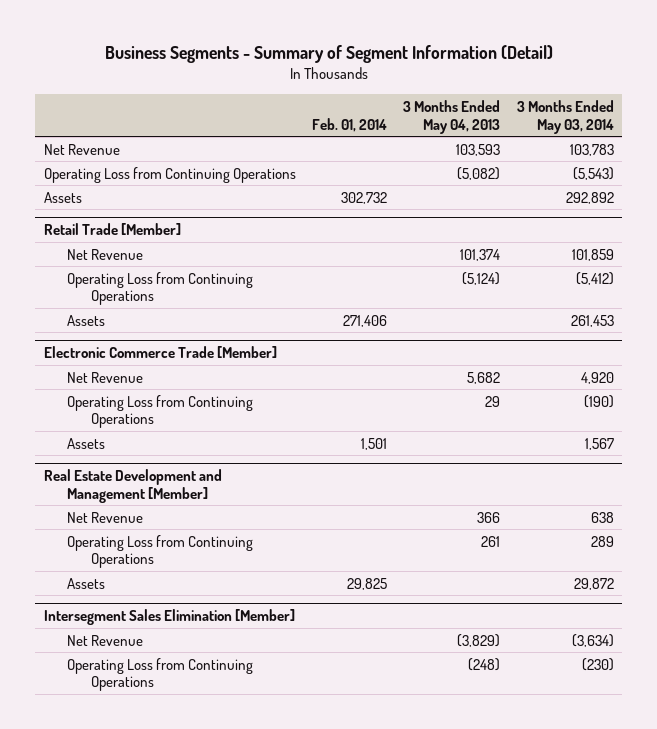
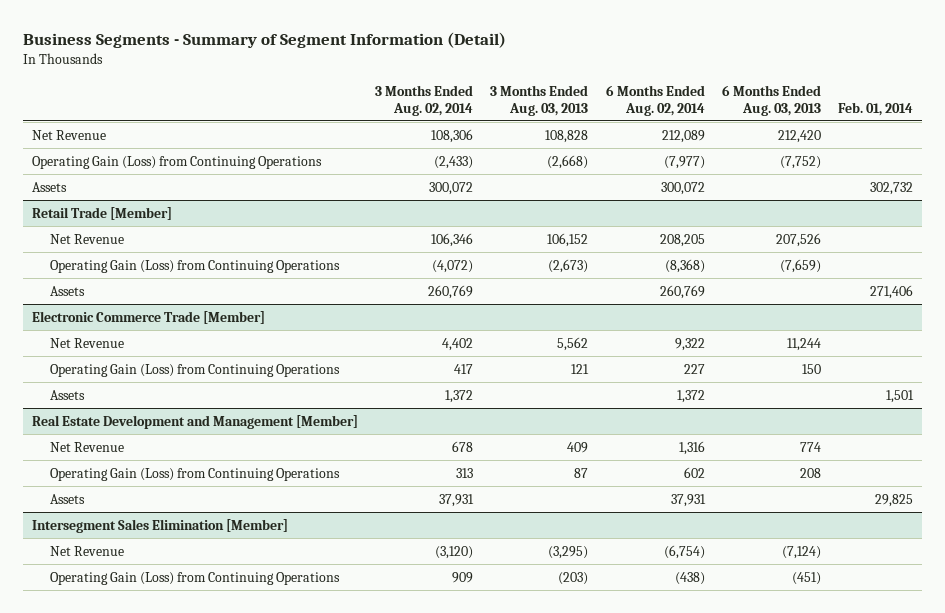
[403,100,501,134] 3 Months Ended May 04, 2013 -> none
[516,100,614,134] 3 Months Ended May 03, 2014 -> none
none -> [375,85,474,116] 3 Months Ended Aug. 02, 2014
none -> [490,85,589,116] 3 Months Ended Aug. 03, 2013
none -> [605,85,705,116] 6 Months Ended Aug. 02, 2014
none -> [722,85,822,116] 6 Months Ended Aug. 03, 2013
[43,166,296,183] Operating Loss from Continuing Operations -> [31,155,322,169] Operating Gain (Loss) from Continuing Operations
[67,271,254,306] Operating Loss from Continuing Operations -> [49,259,340,273] Operating Gain (Loss) from Continuing Operations
[67,394,254,429] Operating Loss from Continuing Operations -> [49,363,340,377] Operating Gain (Loss) from Continuing Operations
[67,534,254,569] Operating Loss from Continuing Operations -> [49,467,340,481] Operating Gain (Loss) from Continuing Operations
[67,657,254,692] Operating Loss from Continuing Operations -> [49,571,340,585] Operating Gain (Loss) from Continuing Operations

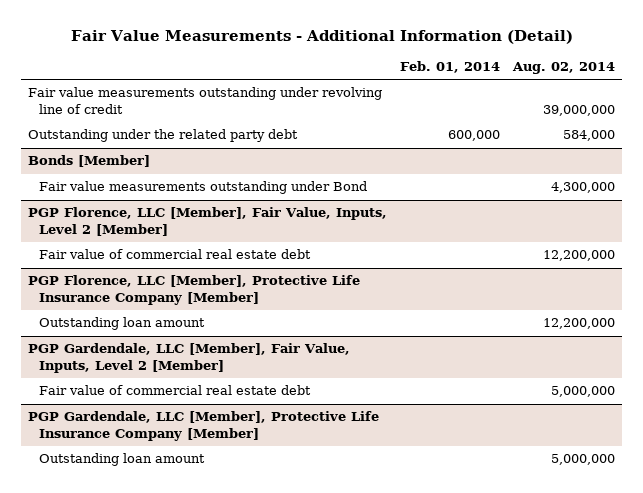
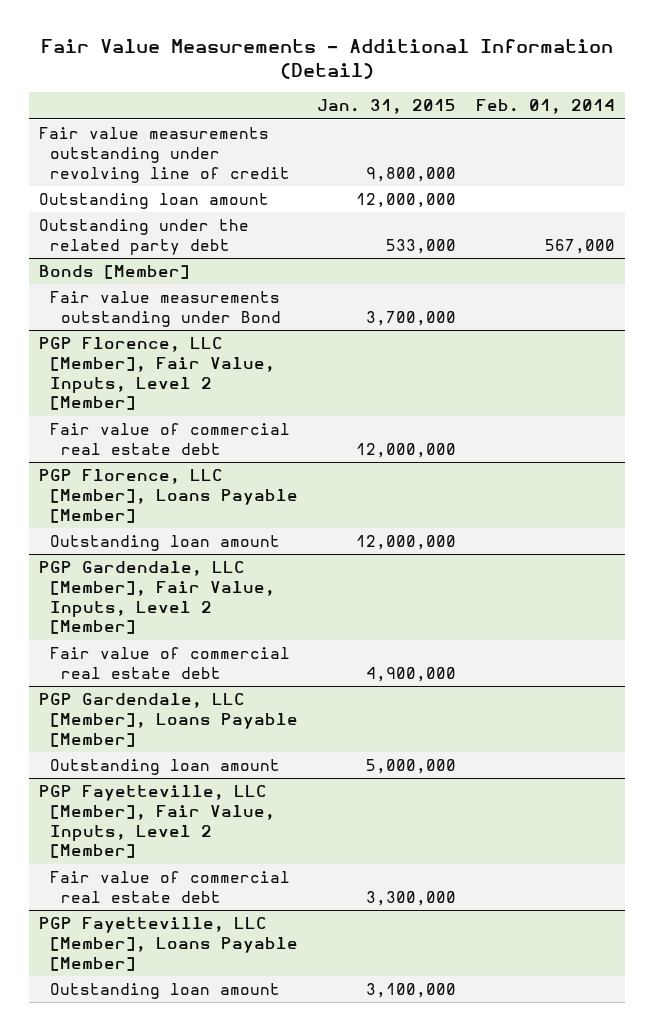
[512,61,616,74] Aug. 02, 2014 -> none
none -> [317,99,457,115] Jan. 31, 2015
none -> [38,193,269,210] Outstanding loan amount
[448,130,501,142] 600,000 -> [545,238,616,254] 567,000
[27,275,360,305] PGP Florence, LLC [Member], Protective Life Insurance Company [Member] -> none
[39,317,206,331] Outstanding loan amount -> none
none -> [38,469,298,523] PGP Florence, LLC [Member], Loans Payable [Member]
none -> [49,535,280,552] Outstanding loan amount
[27,411,379,441] PGP Gardendale, LLC [Member], Protective Life Insurance Company [Member] -> none
[39,453,206,467] Outstanding loan amount -> none
none -> [38,693,298,747] PGP Gardendale, LLC [Member], Loans Payable [Member]
none -> [49,759,280,776] Outstanding loan amount
none -> [38,785,275,859] PGP Fayetteville, LLC [Member], Fair Value, Inputs, Level 2 [Member]
none -> [49,871,290,903] Fair value of commercial real estate debt
none -> [38,917,298,971] PGP Fayetteville, LLC [Member], Loans Payable [Member]
none -> [49,983,280,1000] Outstanding loan amount

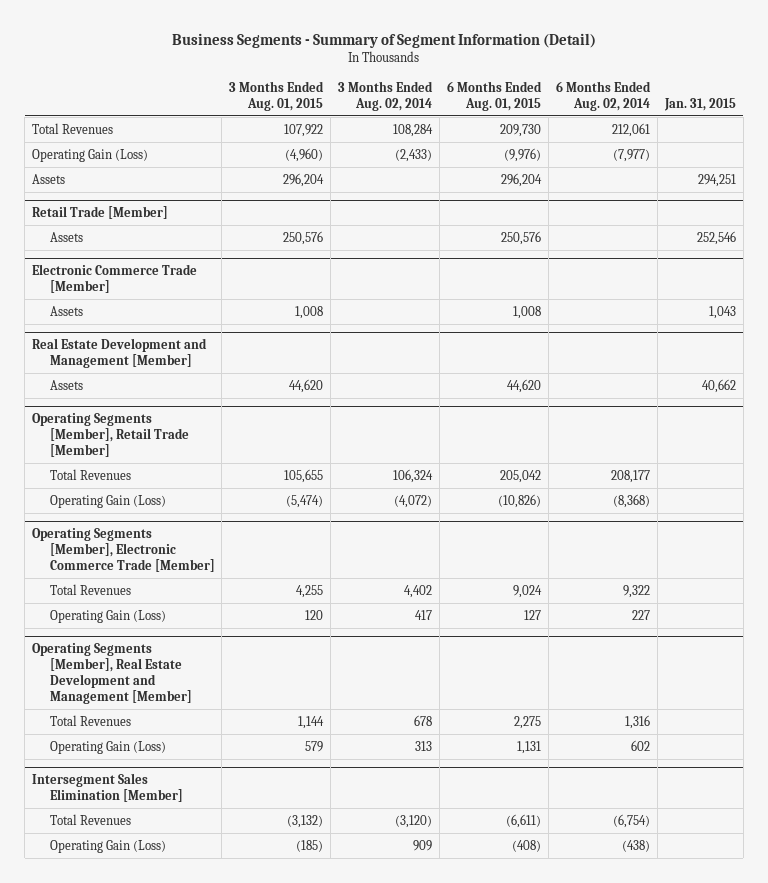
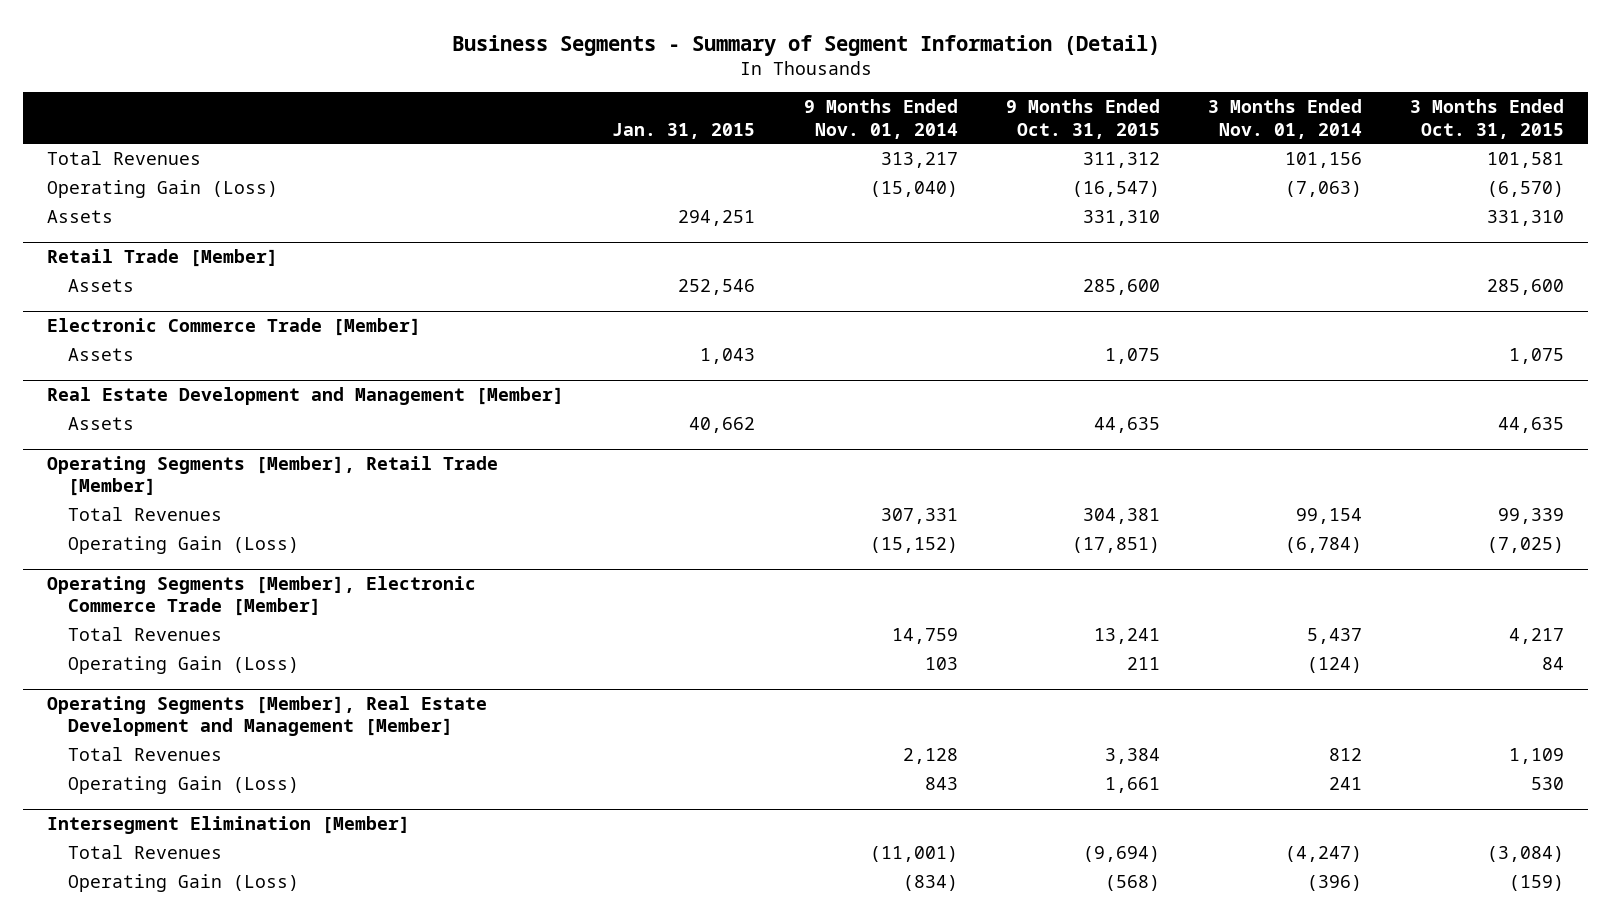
[229,80,325,111] 3 Months Ended Aug. 01, 2015 -> none
[338,80,434,111] 3 Months Ended Aug. 02, 2014 -> none
[447,80,543,111] 6 Months Ended Aug. 01, 2015 -> none
[555,80,651,111] 6 Months Ended Aug. 02, 2014 -> none
none -> [803,99,958,139] 9 Months Ended Nov. 01, 2014
none -> [1005,99,1160,139] 9 Months Ended Oct. 31, 2015
none -> [1208,99,1363,139] 3 Months Ended Nov. 01, 2014
none -> [1410,99,1565,139] 3 Months Ended Oct. 31, 2015
[32,772,183,802] Intersegment Sales Elimination [Member] -> [47,815,411,834] Intersegment Elimination [Member]

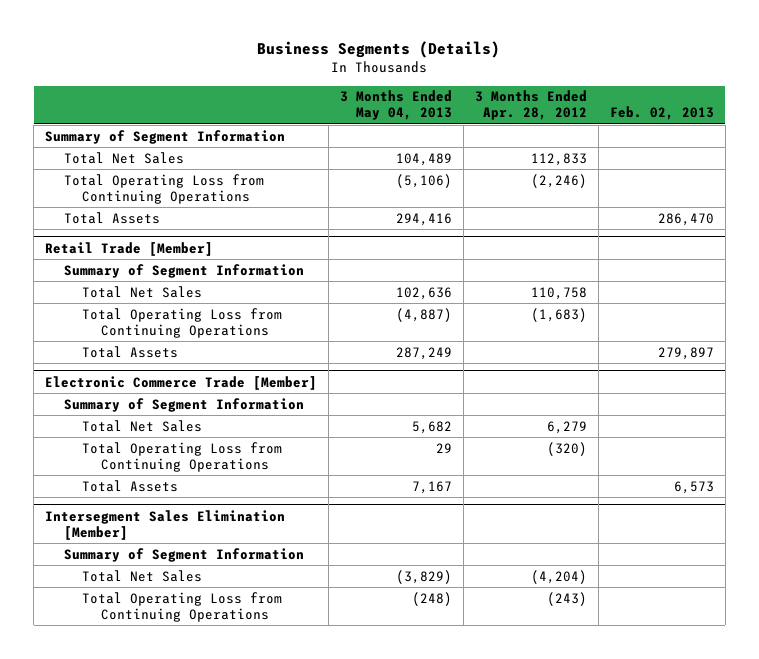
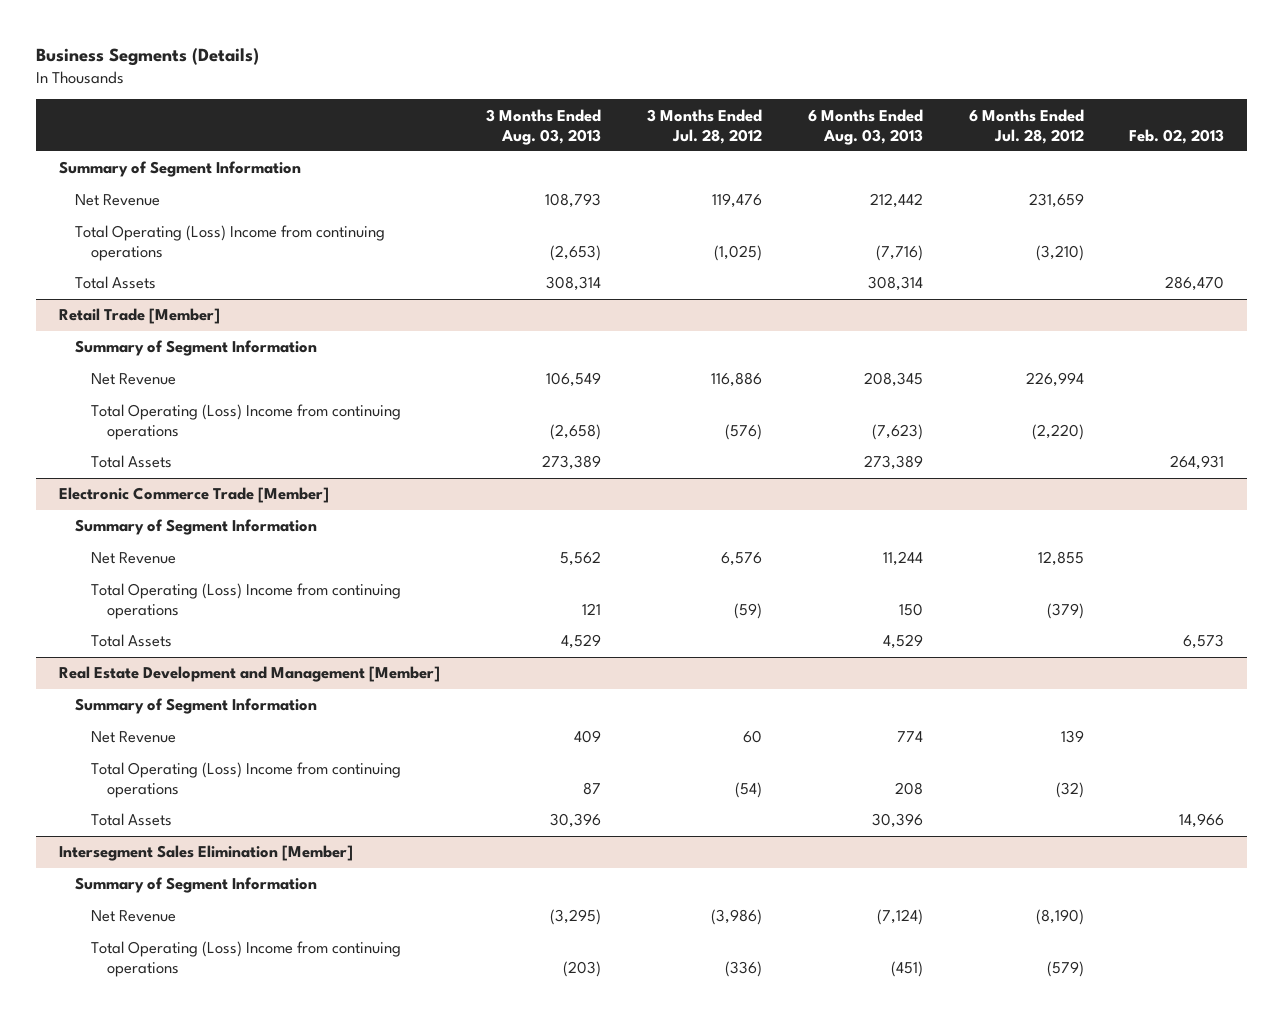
[339,90,452,121] 3 Months Ended May 04, 2013 -> none
[474,90,587,121] 3 Months Ended Apr. 28, 2012 -> none
none -> [485,108,601,145] 3 Months Ended Aug. 03, 2013
none -> [646,108,762,144] 3 Months Ended Jul. 28, 2012
none -> [807,108,923,145] 6 Months Ended Aug. 03, 2013
none -> [968,108,1084,144] 6 Months Ended Jul. 28, 2012
[63,151,184,164] Total Net Sales -> [75,194,161,207] Net Revenue
[63,173,264,204] Total Operating Loss from Continuing Operations -> [75,225,386,262] Total Operating (Loss) Income from continuing operations
[82,285,203,298] Total Net Sales -> [91,373,177,386] Net Revenue
[82,307,283,338] Total Operating Loss from Continuing Operations -> [91,404,402,441] Total Operating (Loss) Income from continuing operations
[657,346,714,360] 279,897 -> [1170,455,1225,471] 264,931
[82,419,203,432] Total Net Sales -> [91,552,177,565] Net Revenue
[82,441,283,472] Total Operating Loss from Continuing Operations -> [91,583,402,620] Total Operating (Loss) Income from continuing operations
none -> [58,666,440,683] Real Estate Development and Management [Member]
none -> [75,698,318,715] Summary of Segment Information
none -> [91,731,177,744] Net Revenue
none -> [91,762,402,799] Total Operating (Loss) Income from continuing operations
none -> [91,813,173,827] Total Assets
[82,569,203,582] Total Net Sales -> [91,910,177,923] Net Revenue
[82,591,283,622] Total Operating Loss from Continuing Operations -> [91,941,402,978] Total Operating (Loss) Income from continuing operations

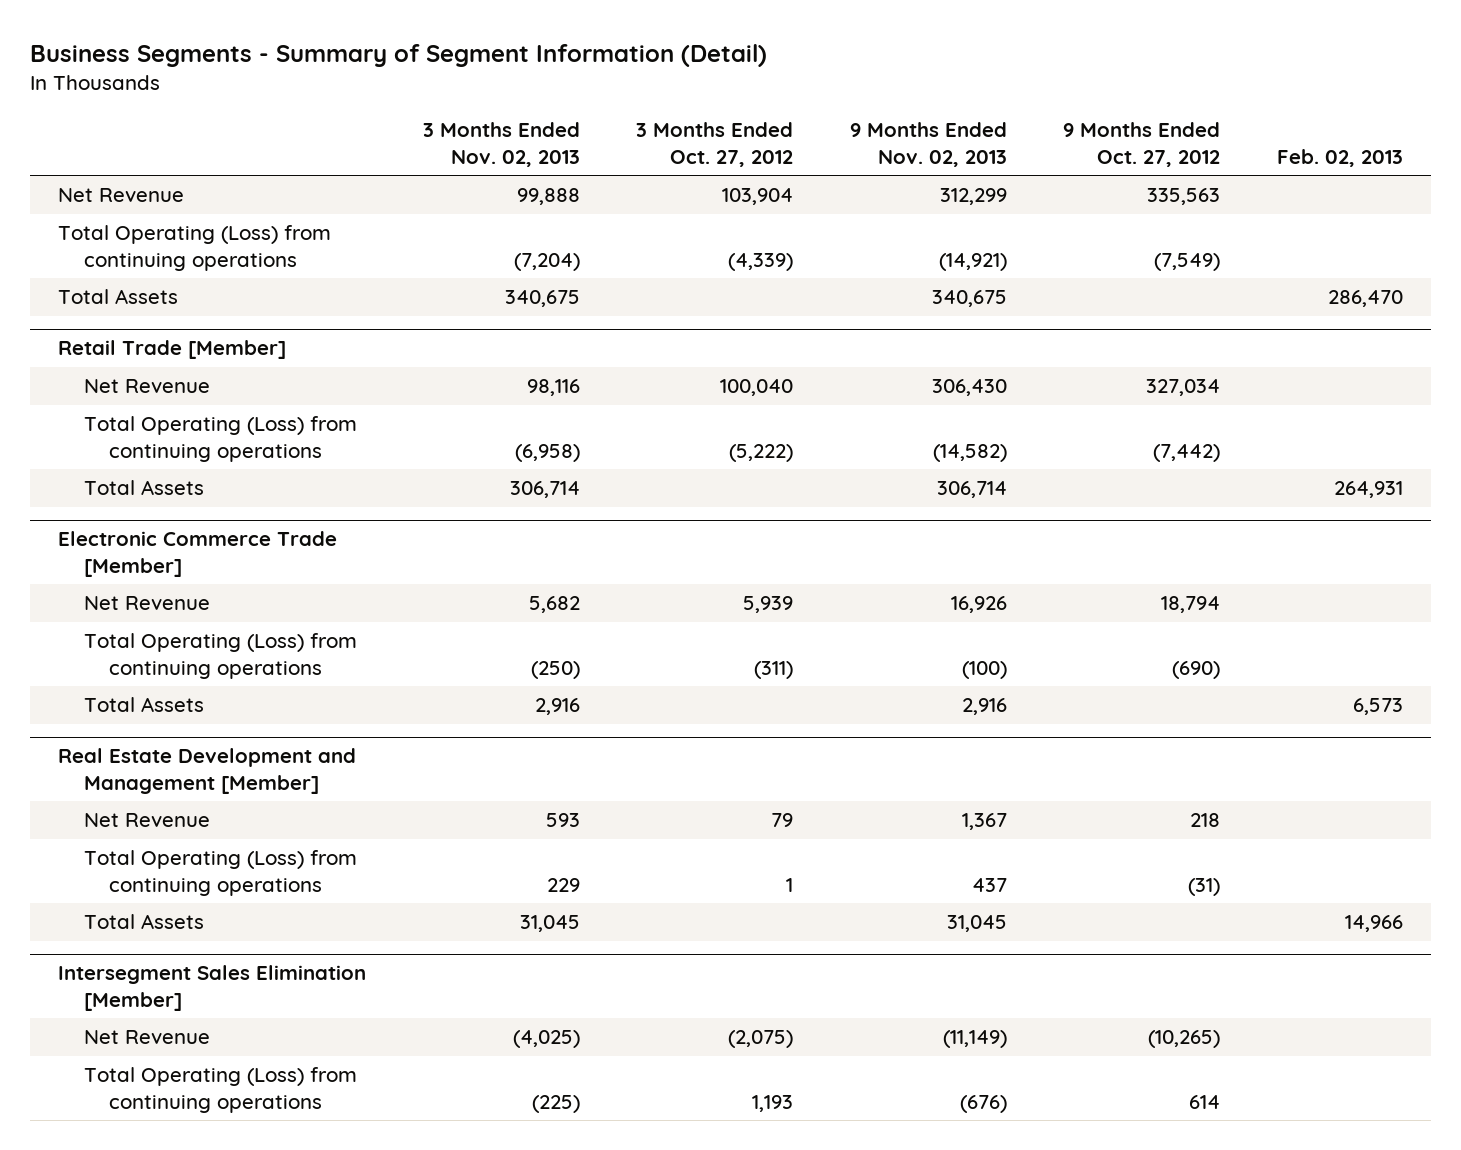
[35,48,259,67] Business Segments (Details) -> [30,44,768,68] Business Segments - Summary of Segment Information (Detail)
[485,108,601,145] 3 Months Ended Aug. 03, 2013 -> none
[646,108,762,144] 3 Months Ended Jul. 28, 2012 -> none
[807,108,923,145] 6 Months Ended Aug. 03, 2013 -> none
[968,108,1084,144] 6 Months Ended Jul. 28, 2012 -> none
none -> [422,122,580,167] 3 Months Ended Nov. 02, 2013
none -> [636,122,794,167] 3 Months Ended Oct. 27, 2012
none -> [849,122,1007,167] 9 Months Ended Nov. 02, 2013
none -> [1063,122,1221,167] 9 Months Ended Oct. 27, 2012
[58,161,301,178] Summary of Segment Information -> none
[75,225,386,262] Total Operating (Loss) Income from continuing operations -> [58,225,332,271] Total Operating (Loss) from continuing operations
[75,340,318,357] Summary of Segment Information -> none
[91,404,402,441] Total Operating (Loss) Income from continuing operations -> [83,416,357,462] Total Operating (Loss) from continuing operations
[75,519,318,536] Summary of Segment Information -> none
[91,583,402,620] Total Operating (Loss) Income from continuing operations -> [83,633,357,679] Total Operating (Loss) from continuing operations
[75,698,318,715] Summary of Segment Information -> none
[91,762,402,799] Total Operating (Loss) Income from continuing operations -> [83,850,357,896] Total Operating (Loss) from continuing operations
[75,877,318,894] Summary of Segment Information -> none
[91,941,402,978] Total Operating (Loss) Income from continuing operations -> [83,1067,357,1113] Total Operating (Loss) from continuing operations

